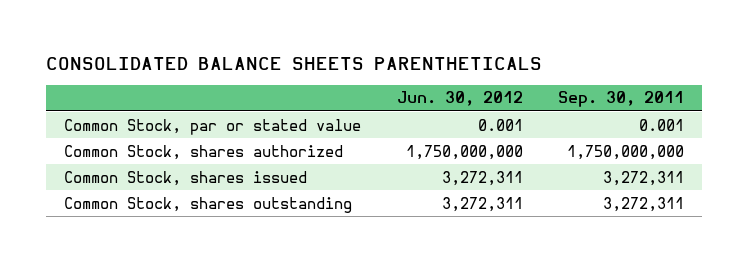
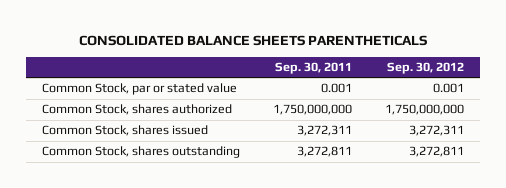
[396,91,523,107] Jun. 30, 2012 -> none
none -> [386,62,464,75] Sep. 30, 2012
[602,196,684,212] 3,272,311 -> [296,146,352,158] 3,272,811

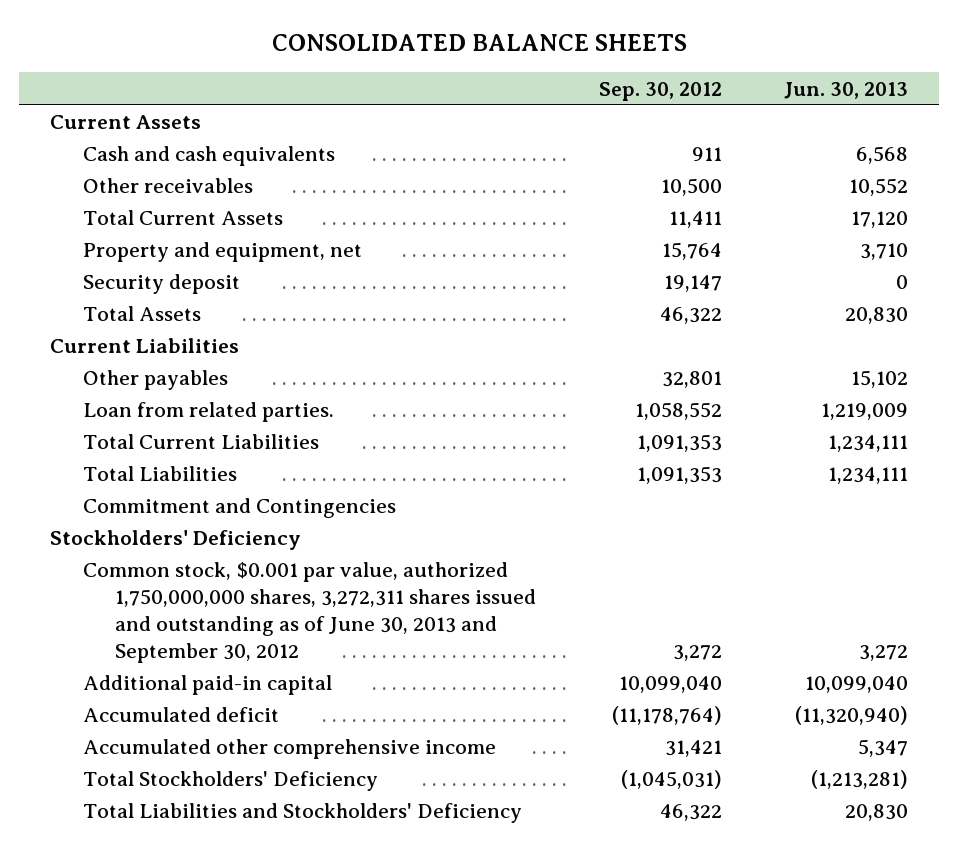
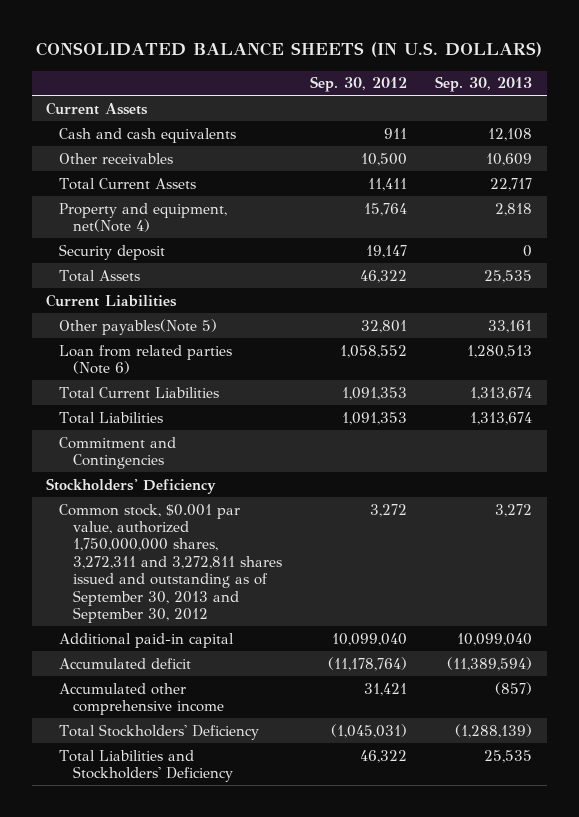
[271,34,687,52] CONSOLIDATED BALANCE SHEETS -> [36,42,543,58] CONSOLIDATED BALANCE SHEETS (IN U.S. DOLLARS)
[783,81,908,99] Jun. 30, 2013 -> none
none -> [435,76,533,93] Sep. 30, 2013
[82,242,362,263] Property and equipment, net -> [59,202,228,233] Property and equipment, net(Note 4)
[82,370,228,391] Other payables -> [59,318,218,335] Other payables(Note 5)
[82,402,334,423] Loan from related parties. -> [59,344,233,375] Loan from related parties (Note 6)
[82,562,537,664] Common stock, $0.001 par value, authorized 1,750,000,000 shares, 3,272,311 shares issued and outstanding as of June 30, 2013 and September 30, 2012 -> [59,503,282,624] Common stock, $0.001 par value, authorized 1,750,000,000 shares, 3,272,311 and 3,272,811 shares issued and outstanding as of September 30, 2013 and September 30, 2012

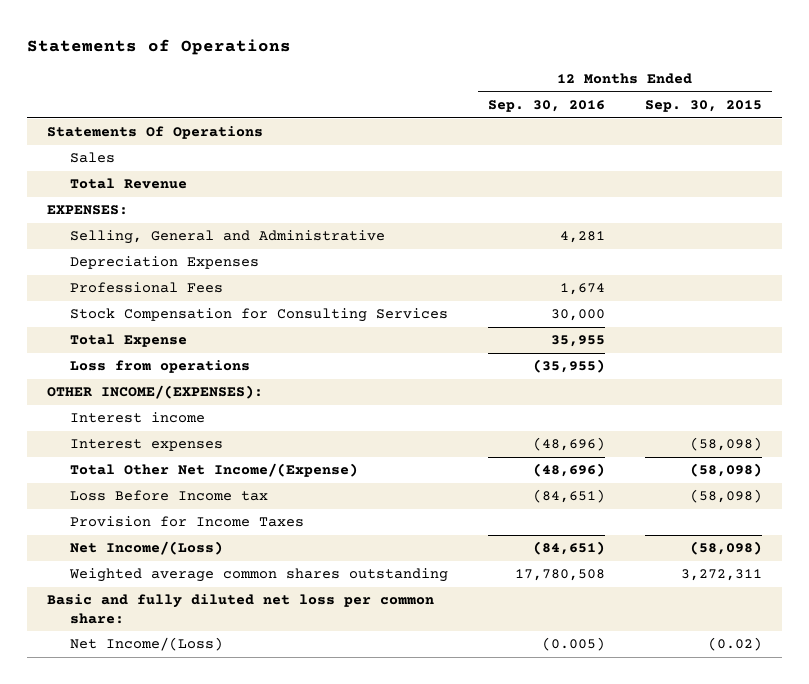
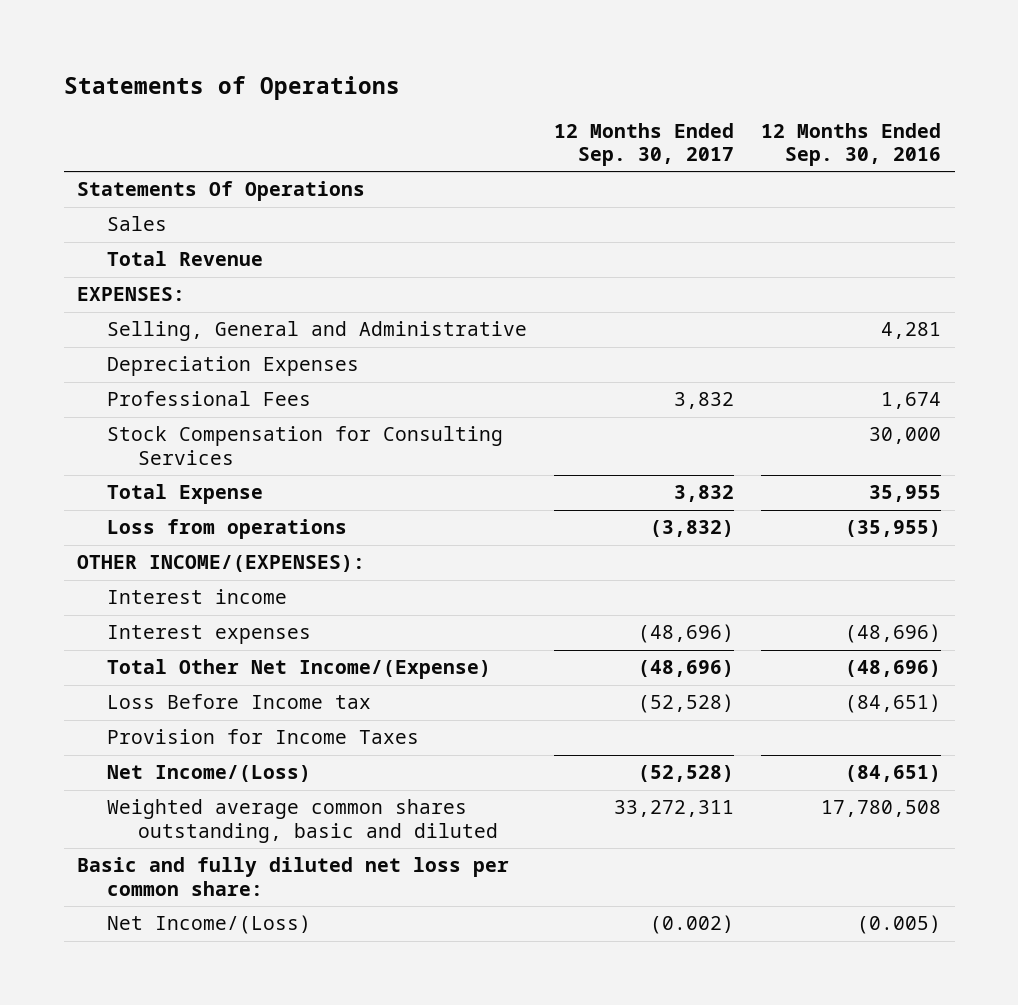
[644,100,762,113] Sep. 30, 2015 -> none
none -> [554,123,735,167] 12 Months Ended Sep. 30, 2017
[69,568,449,583] Weighted average common shares outstanding -> [107,799,498,843] Weighted average common shares outstanding, basic and diluted

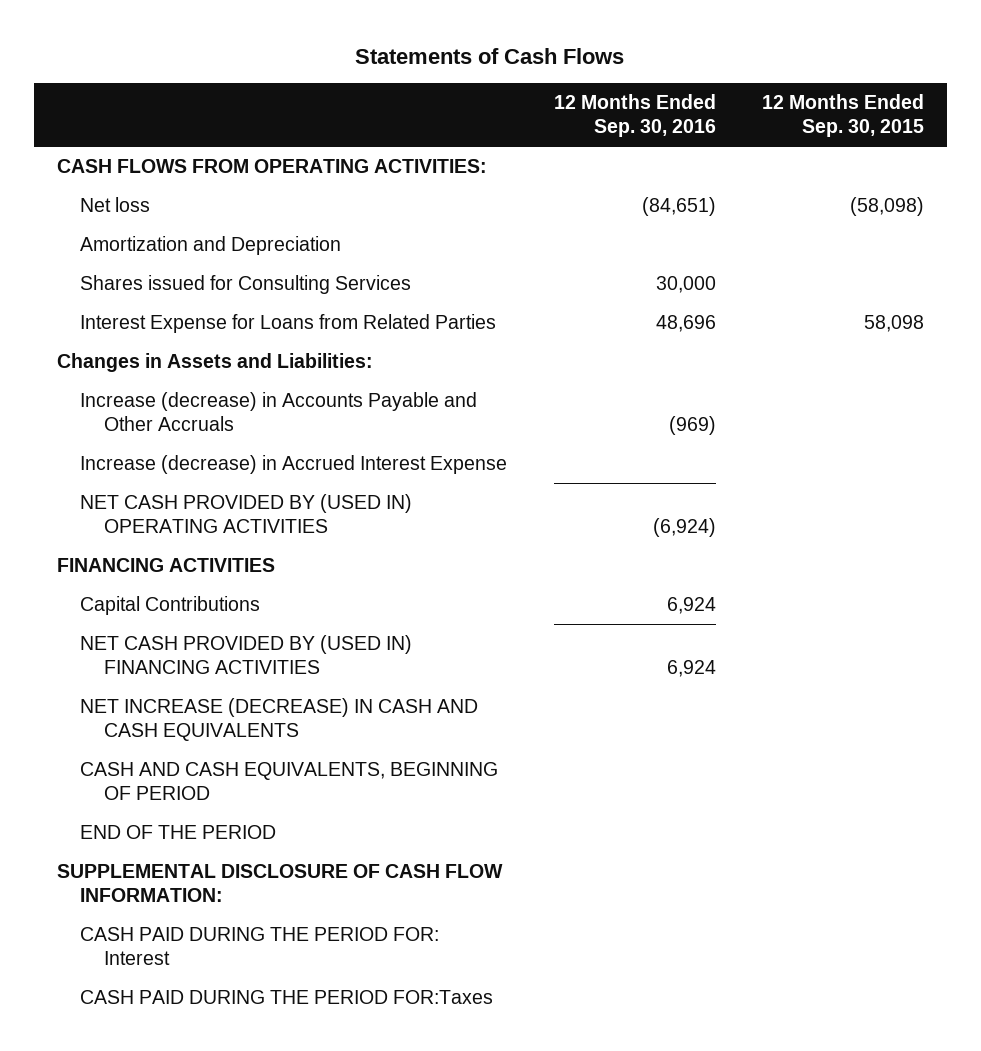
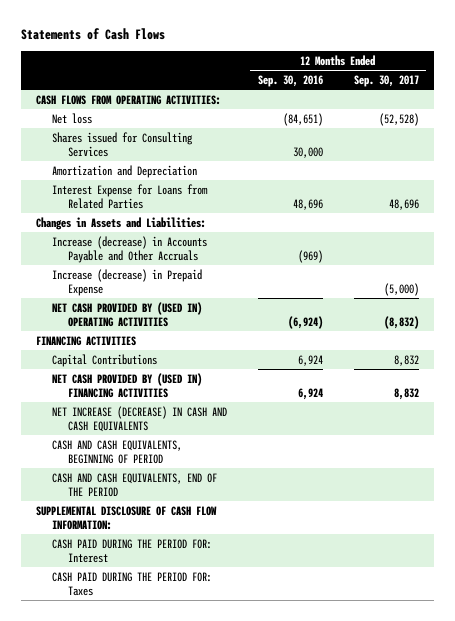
[761,94,924,138] 12 Months Ended Sep. 30, 2015 -> none
none -> [353,75,419,88] Sep. 30, 2017
[80,236,342,256] Amortization and Depreciation -> [52,164,198,178] Amortization and Depreciation
[80,455,508,475] Increase (decrease) in Accrued Interest Expense -> [52,268,203,296] Increase (decrease) in Prepaid Expense
[80,825,277,840] END OF THE PERIOD -> [52,472,218,497] CASH AND CASH EQUIVALENTS, END OF THE PERIOD
[80,990,494,1005] CASH PAID DURING THE PERIOD FOR:Taxes -> [52,571,213,596] CASH PAID DURING THE PERIOD FOR: Taxes

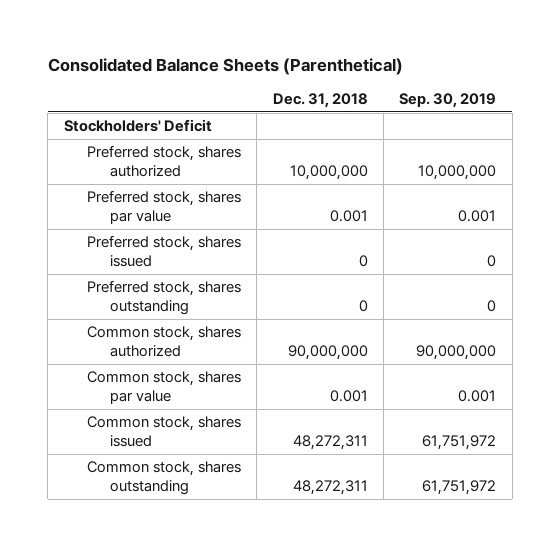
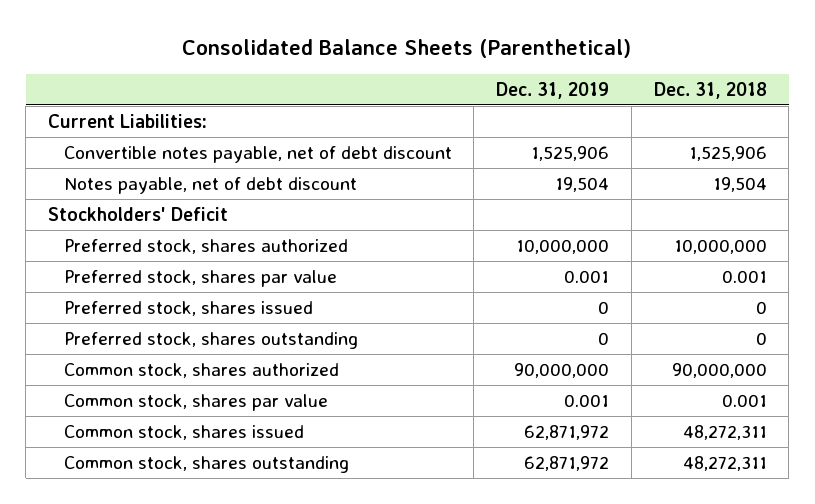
[399,93,497,109] Sep. 30, 2019 -> none
none -> [496,82,610,100] Dec. 31, 2019
none -> [48,113,208,128] Current Liabilities:
none -> [63,145,452,163] Convertible notes payable, net of debt discount
none -> [63,176,357,194] Notes payable, net of debt discount

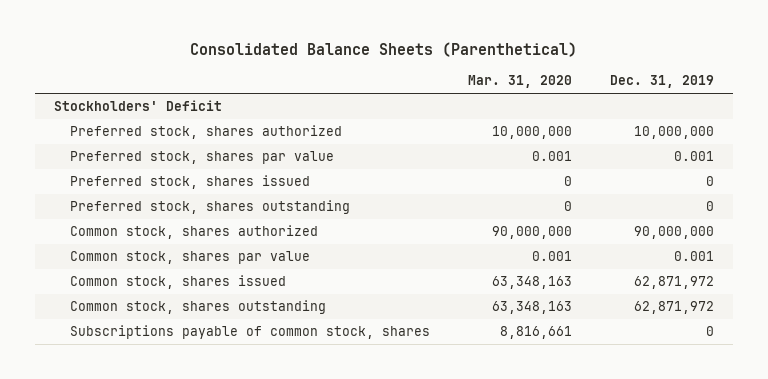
[653,82,767,100] Dec. 31, 2018 -> none
none -> [467,75,572,89] Mar. 31, 2020
[48,113,208,128] Current Liabilities: -> none
[63,145,452,163] Convertible notes payable, net of debt discount -> none
[63,176,357,194] Notes payable, net of debt discount -> none
none -> [69,325,430,340] Subscriptions payable of common stock, shares

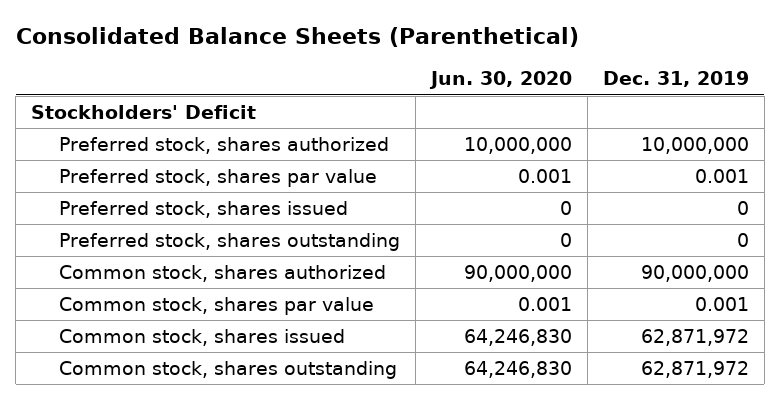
[467,75,572,89] Mar. 31, 2020 -> none
none -> [428,71,572,90] Jun. 30, 2020
[69,325,430,340] Subscriptions payable of common stock, shares -> none

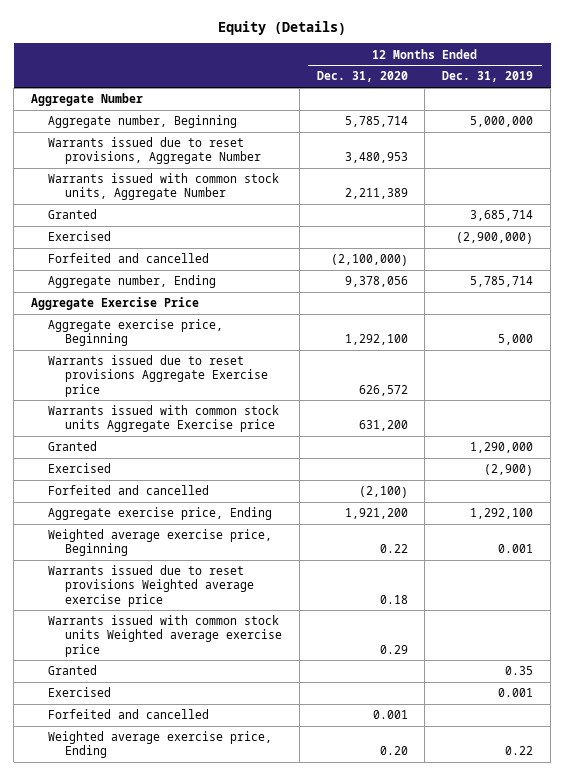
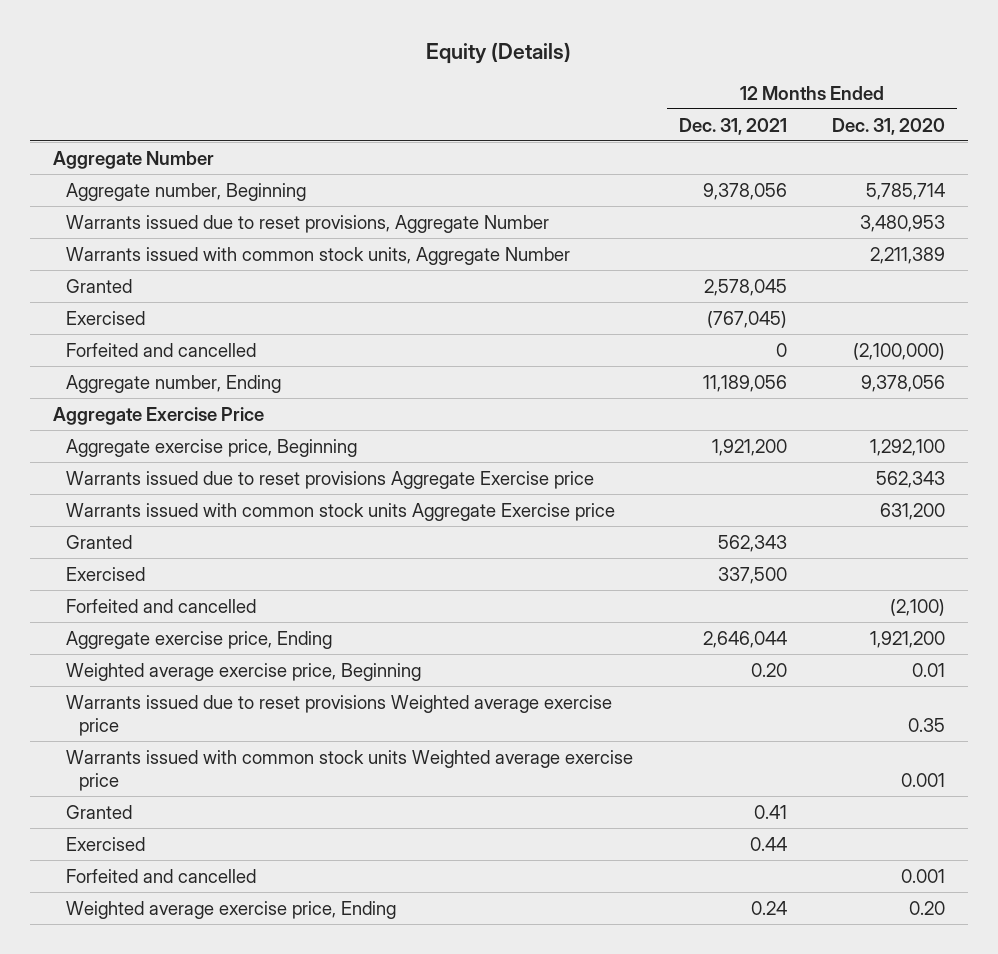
[442,71,534,83] Dec. 31, 2019 -> none
none -> [678,117,787,135] Dec. 31, 2021
[358,384,408,396] 626,572 -> [876,470,946,488] 562,343
[379,544,408,554] 0.22 -> [912,662,946,677] 0.01
[379,594,408,604] 0.18 -> [908,717,946,732] 0.35
[379,644,408,654] 0.29 -> [901,772,946,787] 0.001

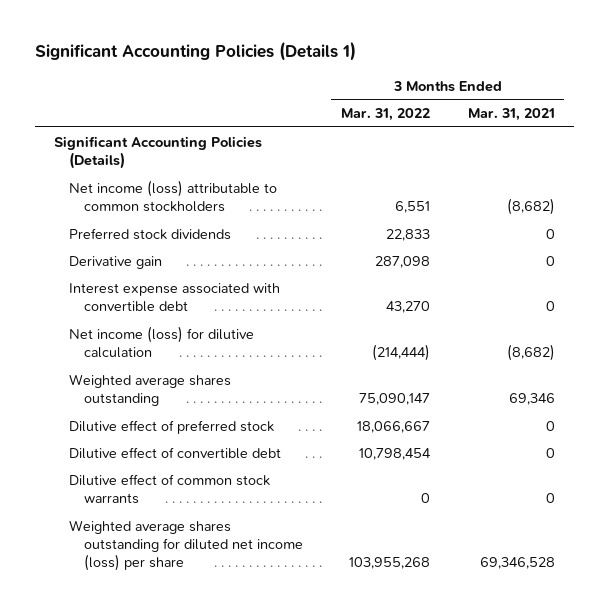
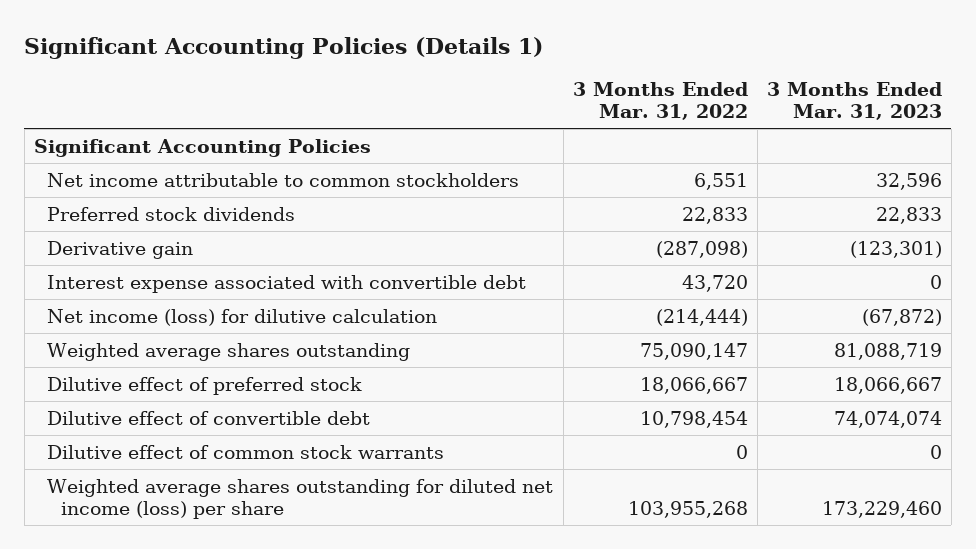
[467,108,555,122] Mar. 31, 2021 -> none
none -> [766,82,942,121] 3 Months Ended Mar. 31, 2023
[53,135,262,170] Significant Accounting Policies (Details) -> [34,138,372,157] Significant Accounting Policies
[68,179,277,213] Net income (loss) attributable to common stockholders -> [47,172,520,187] Net income attributable to common stockholders
[374,255,430,268] 287,098 -> [655,240,748,258] (287,098)
[385,301,430,314] 43,270 -> [681,274,748,292] 43,720

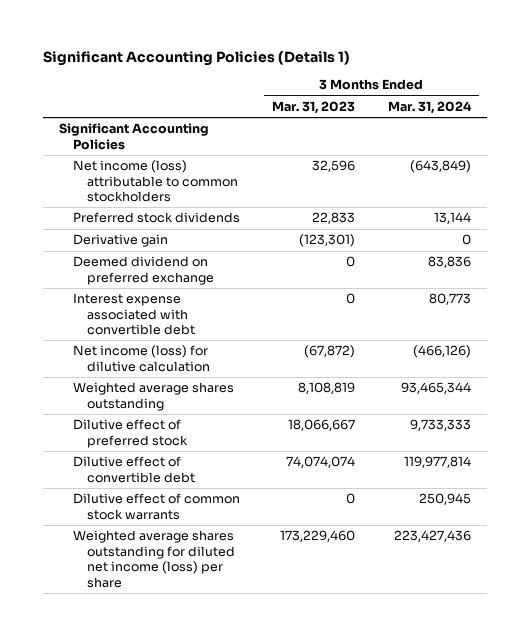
[572,82,748,121] 3 Months Ended Mar. 31, 2022 -> none
none -> [387,100,472,114] Mar. 31, 2024
[47,172,520,187] Net income attributable to common stockholders -> [72,160,239,203] Net income (loss) attributable to common stockholders
none -> [72,256,215,285] Deemed dividend on preferred exchange
[833,342,942,360] 81,088,719 -> [298,382,356,395] 8,108,819

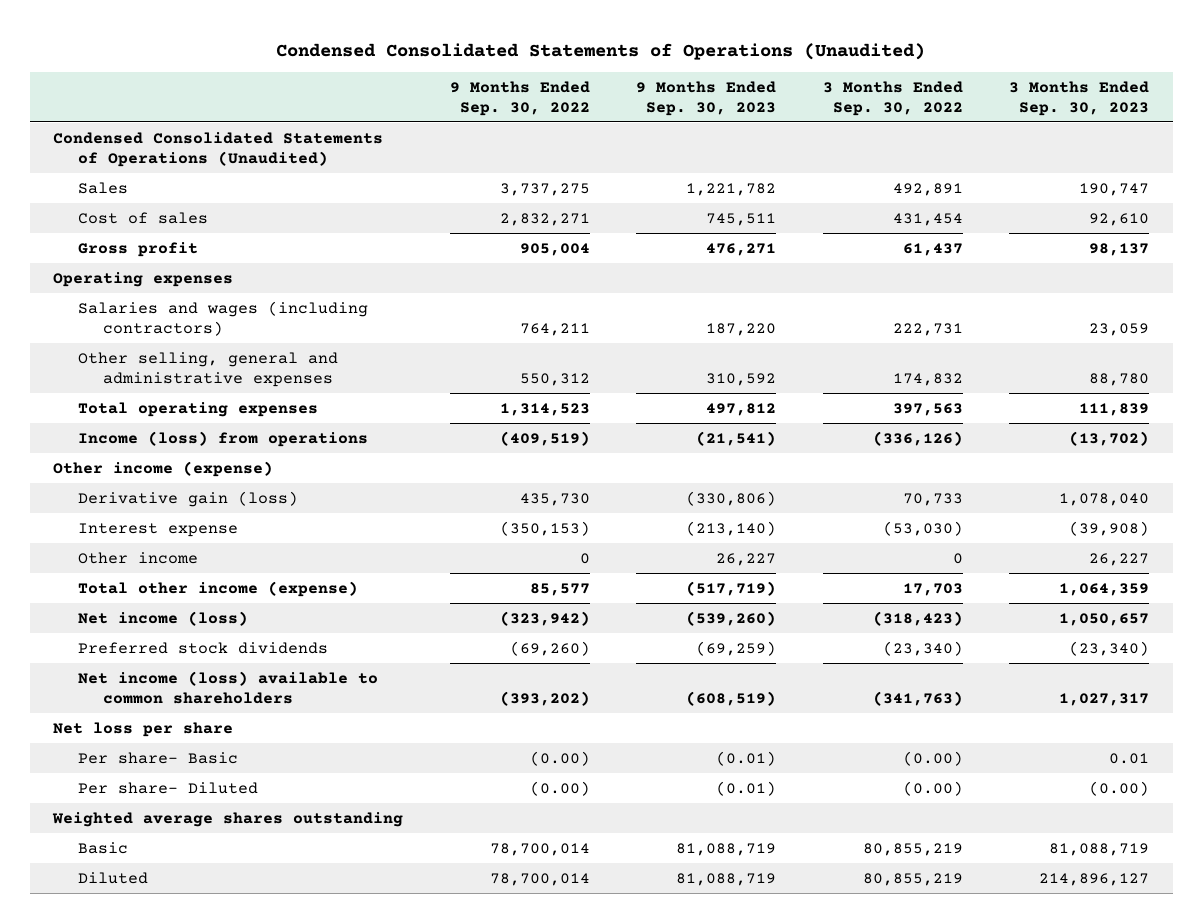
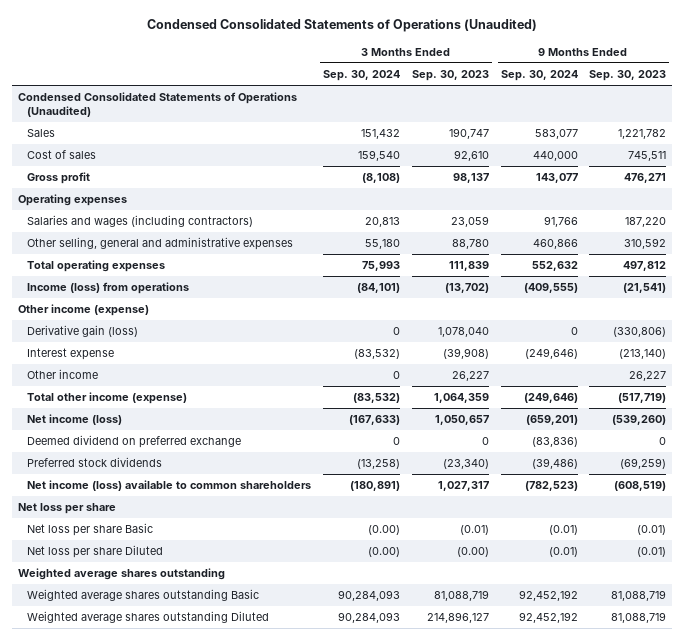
[449,80,590,116] 9 Months Ended Sep. 30, 2022 -> none
[822,80,963,116] 3 Months Ended Sep. 30, 2022 -> none
none -> [322,70,400,82] Sep. 30, 2024
none -> [500,70,578,82] Sep. 30, 2024
none -> [27,435,242,449] Deemed dividend on preferred exchange
[78,751,239,764] Per share- Basic -> [27,523,154,537] Net loss per share Basic
[1109,752,1150,764] 0.01 -> [459,525,489,536] (0.01)
[78,781,259,794] Per share- Diluted -> [27,545,164,559] Net loss per share Diluted
[78,841,129,854] Basic -> [27,589,260,602] Weighted average shares outstanding Basic
[78,871,149,884] Diluted -> [27,611,270,624] Weighted average shares outstanding Diluted

